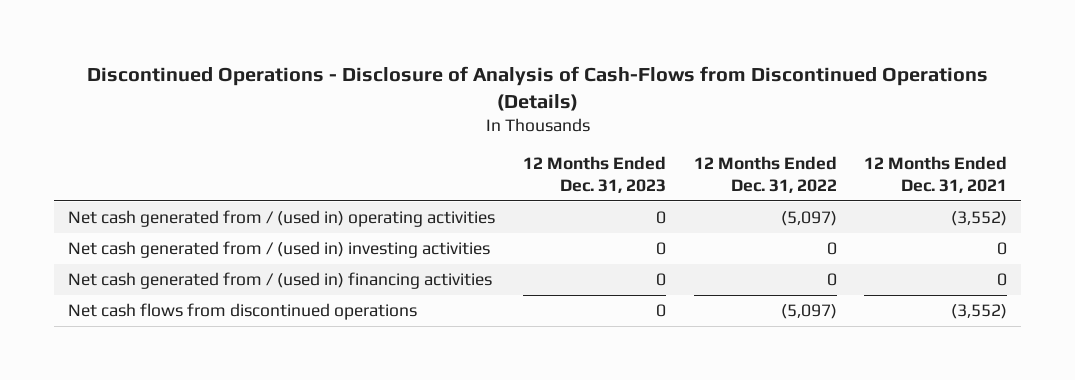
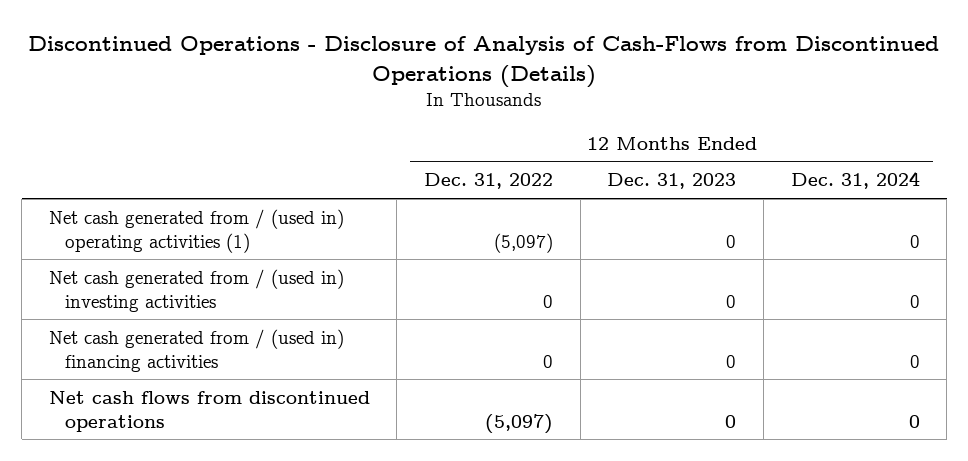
[864,156,1008,193] 12 Months Ended Dec. 31, 2021 -> none
none -> [790,171,920,190] Dec. 31, 2024
[67,209,495,227] Net cash generated from / (used in) operating activities -> [48,208,344,253] Net cash generated from / (used in) operating activities (1)

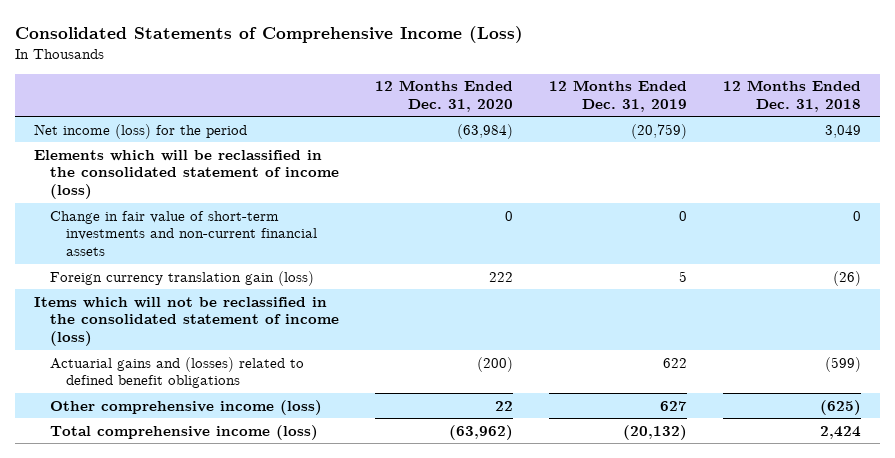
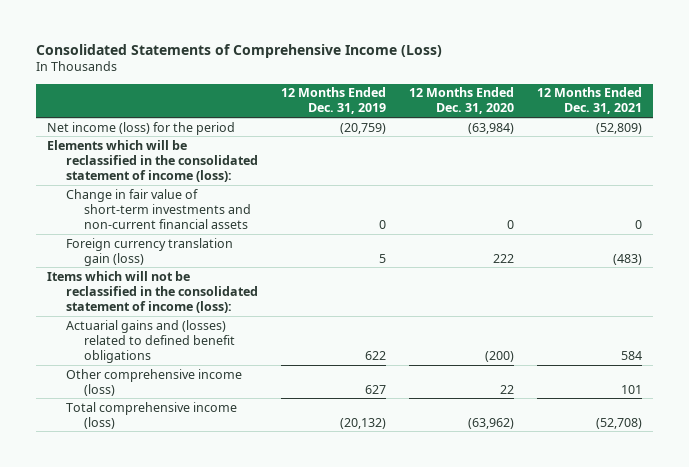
[723,80,862,113] 12 Months Ended Dec. 31, 2018 -> none
none -> [536,87,642,115] 12 Months Ended Dec. 31, 2021
[33,149,339,200] Elements which will be reclassified in the consolidated statement of income (loss) -> [47,139,258,182] Elements which will be reclassified in the consolidated statement of income (loss):
[33,296,339,347] Items which will not be reclassified in the consolidated statement of income (loss) -> [47,270,258,313] Items which will not be reclassified in the consolidated statement of income (loss):

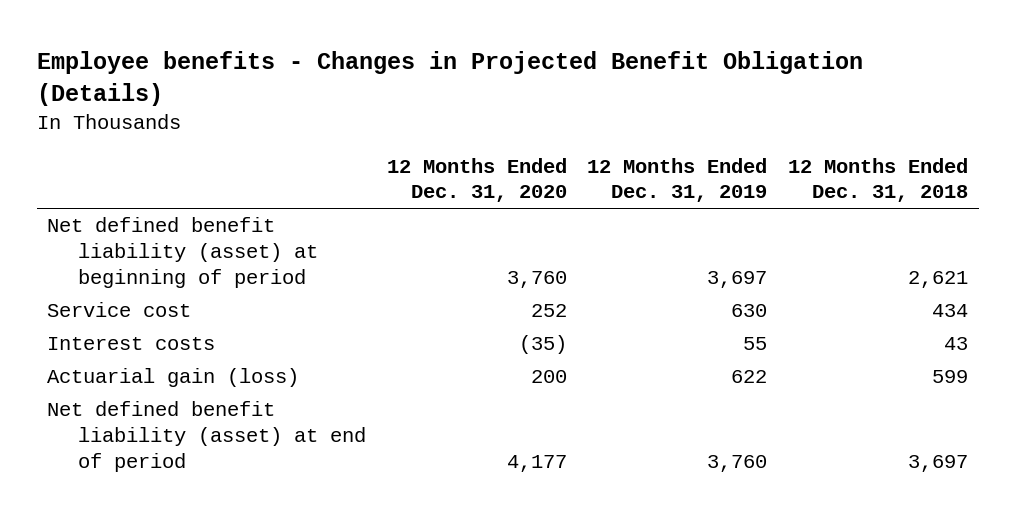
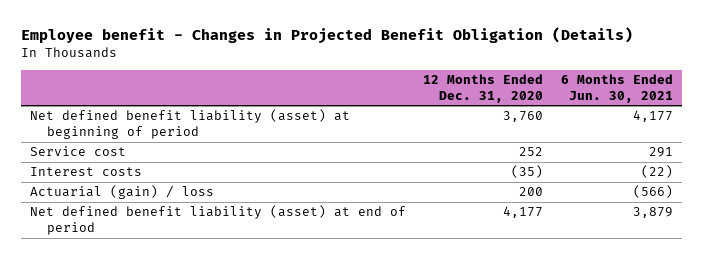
[36,50,863,106] Employee benefits - Changes in Projected Benefit Obligation (Details) -> [20,27,633,45] Employee benefit - Changes in Projected Benefit Obligation (Details)
[587,157,768,203] 12 Months Ended Dec. 31, 2019 -> none
[788,157,969,203] 12 Months Ended Dec. 31, 2018 -> none
none -> [561,74,674,103] 6 Months Ended Jun. 30, 2021
[47,368,300,388] Actuarial gain (loss) -> [29,185,214,200] Actuarial (gain) / loss

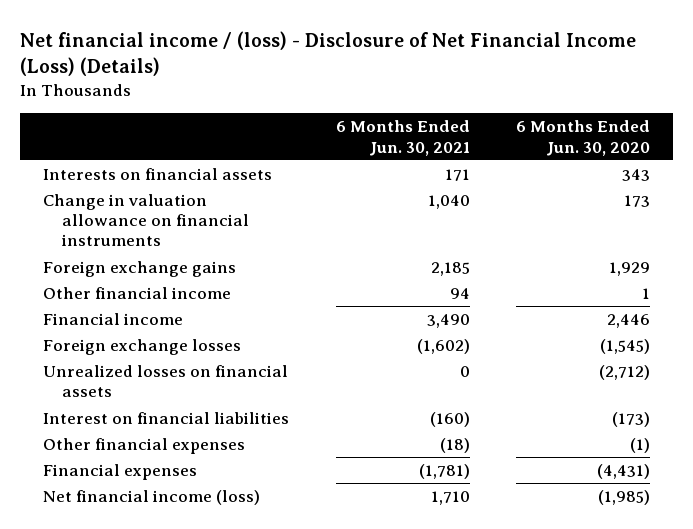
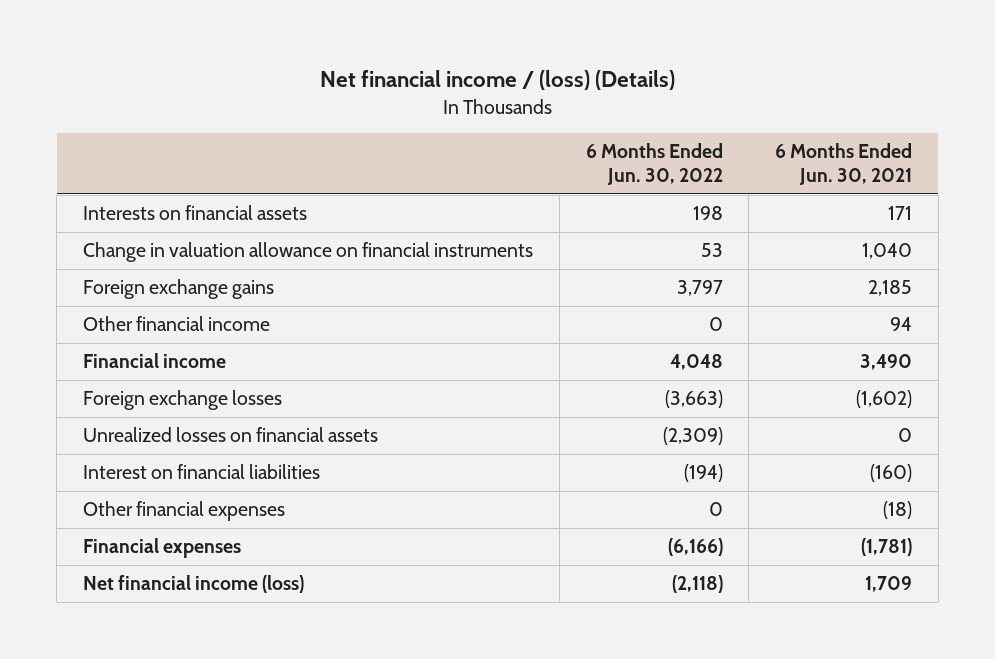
[20,30,637,77] Net financial income / (loss) - Disclosure of Net Financial Income (Loss) (Details) -> [319,70,675,91] Net financial income / (loss) (Details)
[515,120,650,156] 6 Months Ended Jun. 30, 2020 -> none
none -> [585,143,723,186] 6 Months Ended Jun. 30, 2022
[430,491,470,506] 1,710 -> [864,576,912,593] 1,709

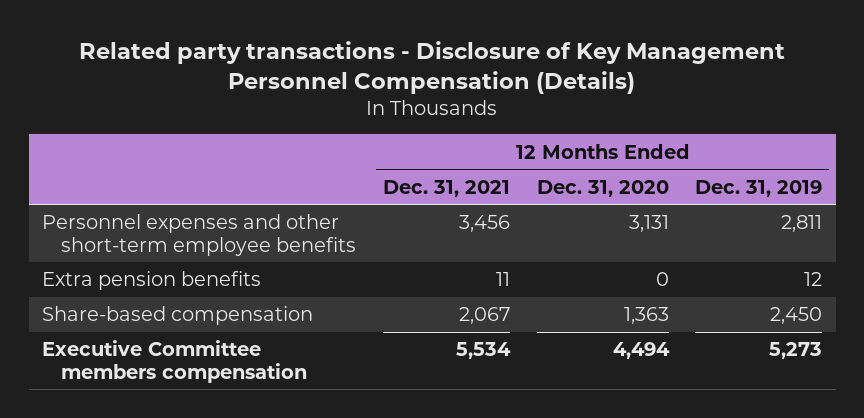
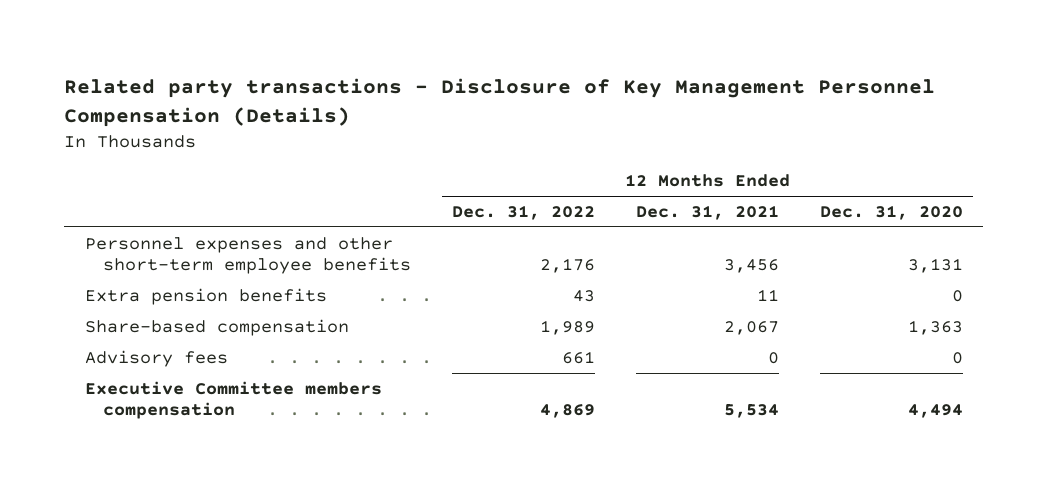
[695,179,823,197] Dec. 31, 2019 -> none
none -> [452,204,596,220] Dec. 31, 2022
none -> [84,349,228,367] Advisory fees

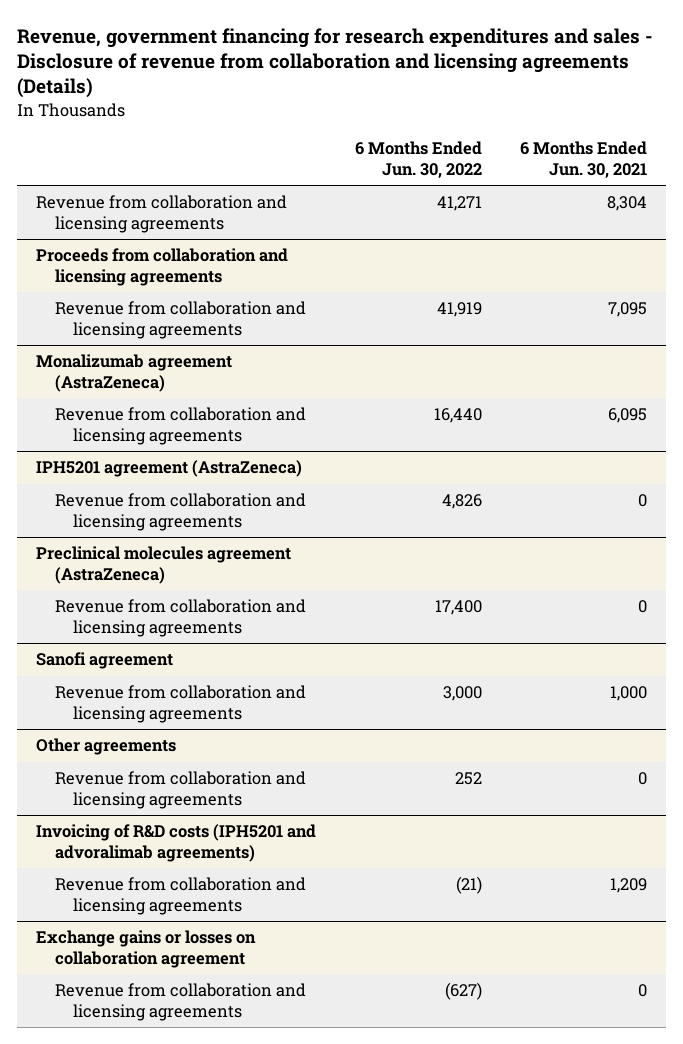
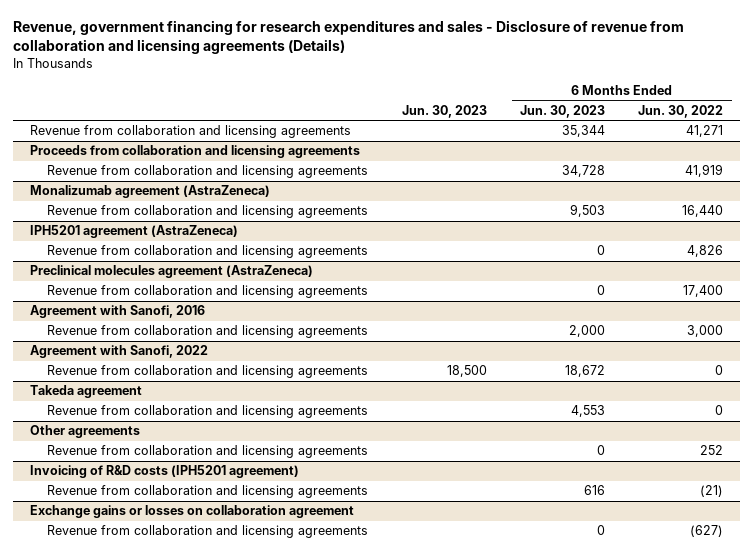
[519,141,647,178] 6 Months Ended Jun. 30, 2021 -> none
none -> [401,104,487,118] Jun. 30, 2023
none -> [520,104,606,118] Jun. 30, 2023
[36,652,174,670] Sanofi agreement -> [29,305,205,319] Agreement with Sanofi, 2016
none -> [29,345,208,359] Agreement with Sanofi, 2022
none -> [47,365,369,379] Revenue from collaboration and licensing agreements
none -> [29,385,142,399] Takeda agreement
none -> [47,405,369,419] Revenue from collaboration and licensing agreements
[36,824,317,863] Invoicing of R&D costs (IPH5201 and advoralimab agreements) -> [29,465,299,479] Invoicing of R&D costs (IPH5201 agreement)

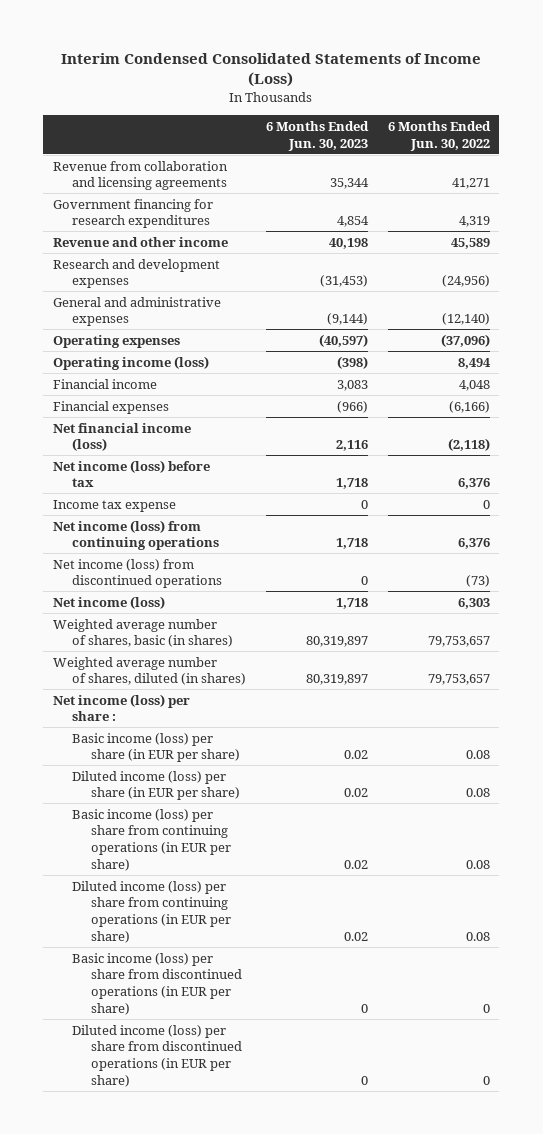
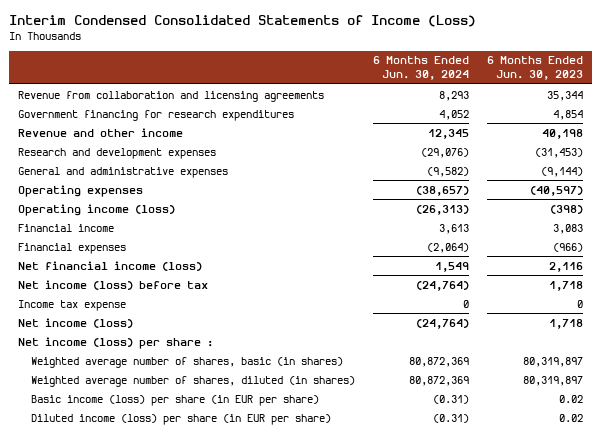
[387,120,491,151] 6 Months Ended Jun. 30, 2022 -> none
none -> [372,56,469,81] 6 Months Ended Jun. 30, 2024
[53,519,220,551] Net income (loss) from continuing operations -> none
[53,558,223,589] Net income (loss) from discontinued operations -> none
[53,693,191,722] Net income (loss) per share : -> [17,336,213,349] Net income (loss) per share :
[72,808,232,871] Basic income (loss) per share from continuing operations (in EUR per share) -> none
[72,880,232,943] Diluted income (loss) per share from continuing operations (in EUR per share) -> none
[72,952,243,1015] Basic income (loss) per share from discontinued operations (in EUR per share) -> none
[72,1024,243,1087] Diluted income (loss) per share from discontinued operations (in EUR per share) -> none

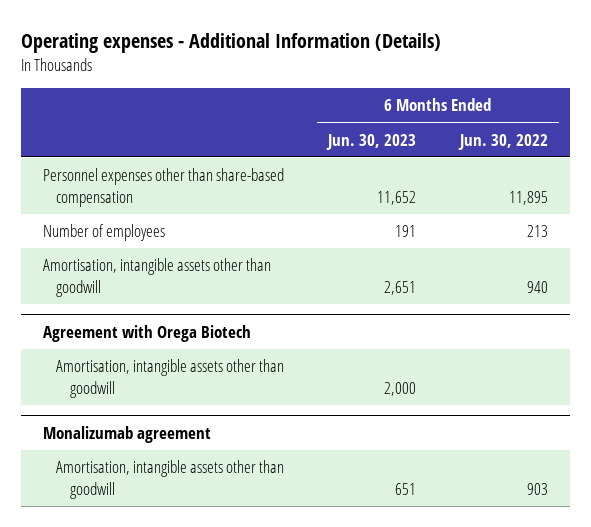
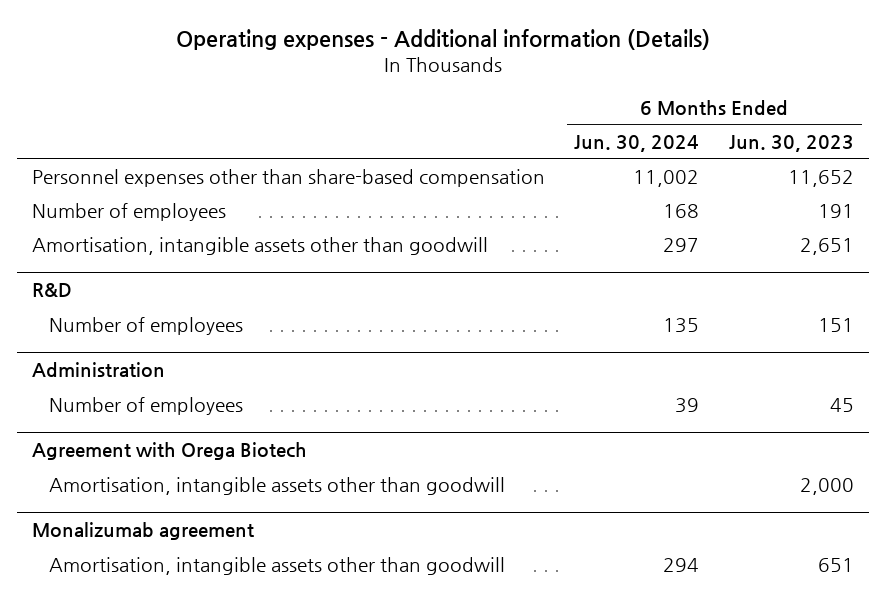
[20,32,441,53] Operating expenses - Additional Information (Details) -> [176,28,711,50] Operating expenses - Additional information (Details)
[458,133,549,150] Jun. 30, 2022 -> none
none -> [574,134,700,152] Jun. 30, 2024
none -> [31,283,72,298] R&D
none -> [48,316,243,335] Number of employees
none -> [31,362,165,378] Administration
none -> [48,396,243,415] Number of employees

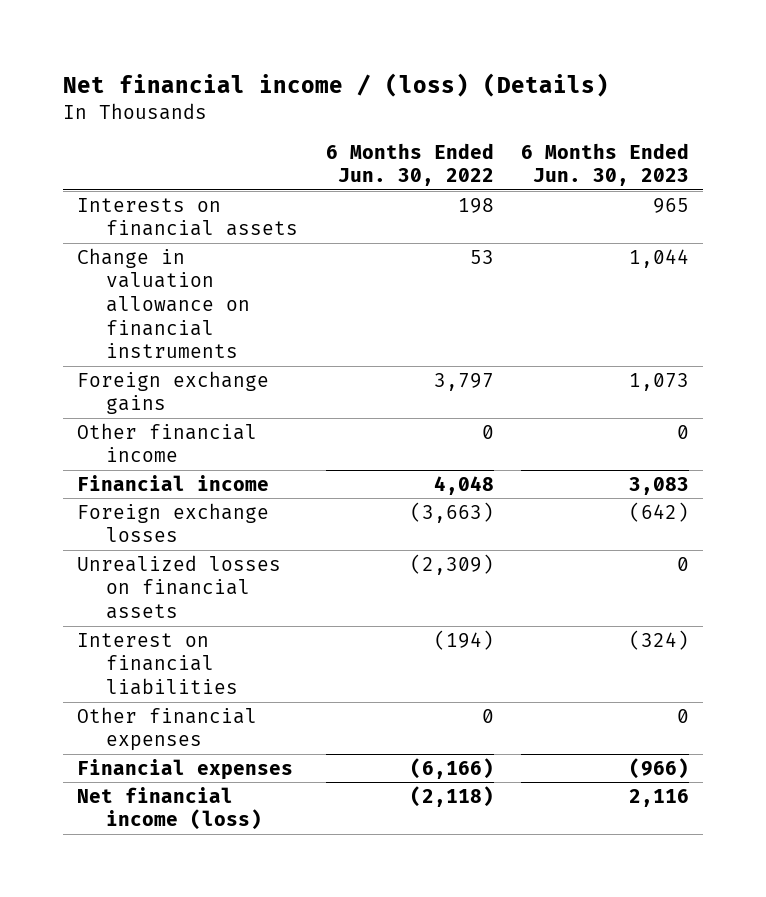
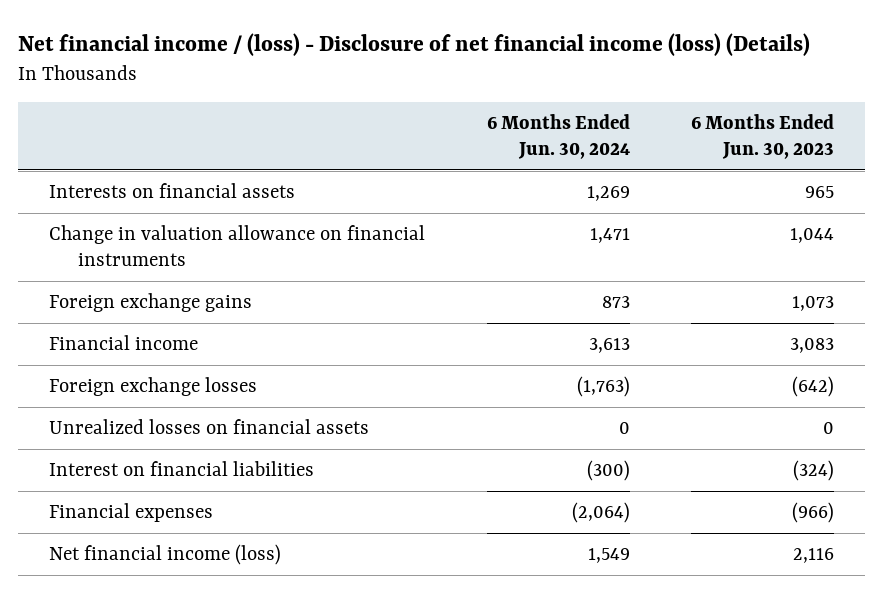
[63,73,610,98] Net financial income / (loss) (Details) -> [18,33,811,57] Net financial income / (loss) - Disclosure of net financial income (loss) (Details)
[325,142,494,187] 6 Months Ended Jun. 30, 2022 -> none
none -> [486,113,630,159] 6 Months Ended Jun. 30, 2024
[77,422,258,463] Other financial income -> none
[77,706,258,752] Other financial expenses -> none

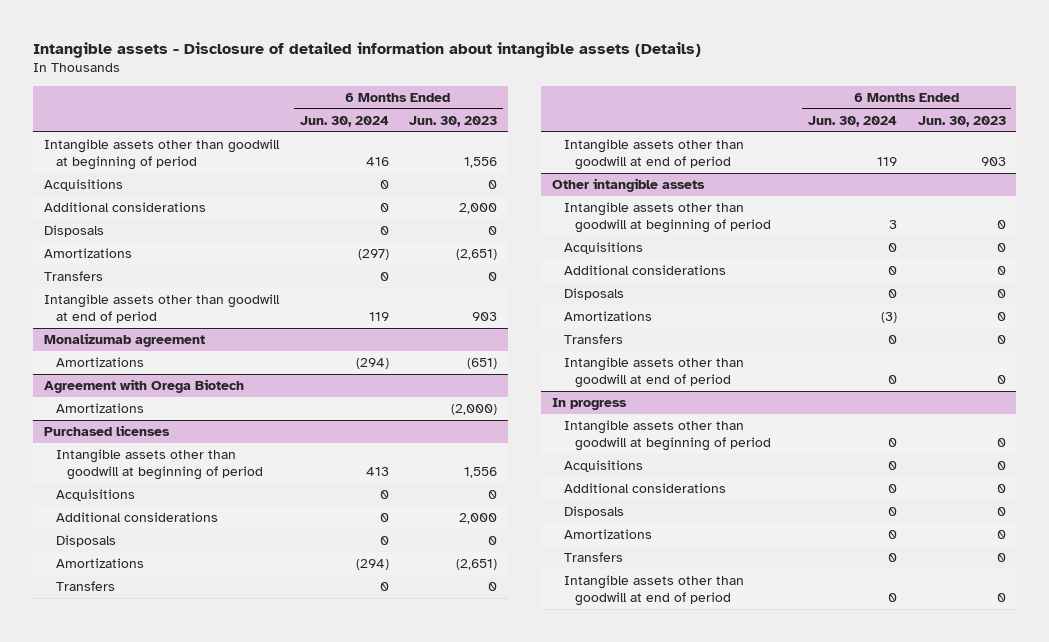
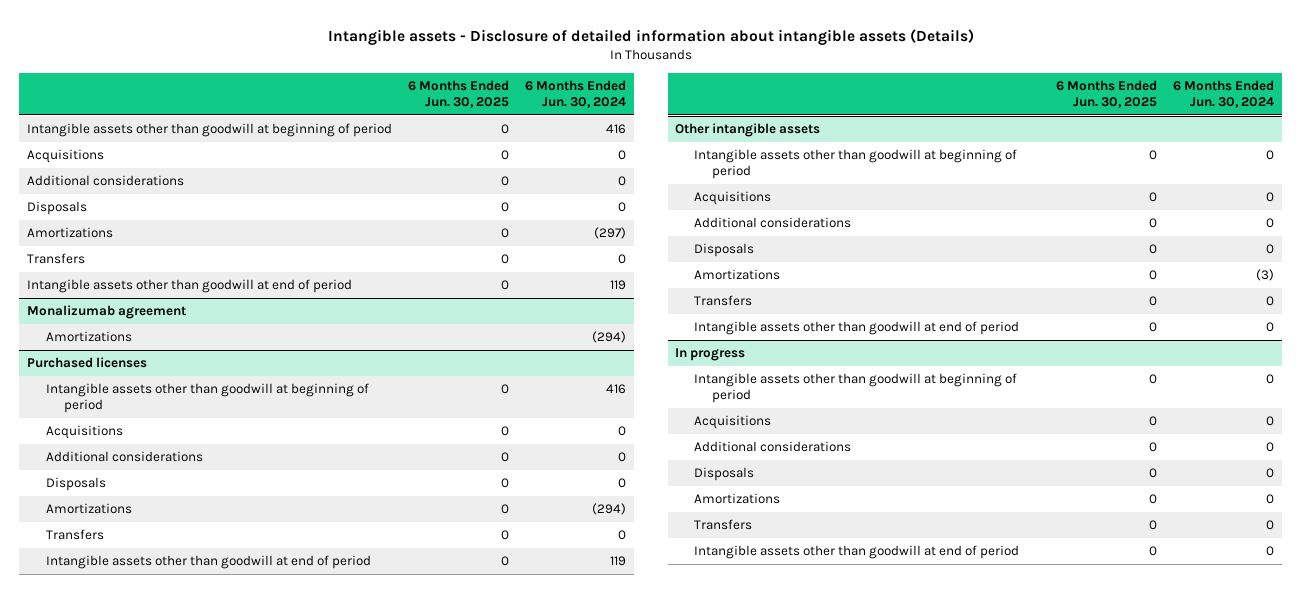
[409,116,498,128] Jun. 30, 2023 -> none
none -> [407,79,509,109] 6 Months Ended Jun. 30, 2025
[43,379,244,394] Agreement with Orega Biotech -> none
[55,403,144,414] Amortizations -> none
[365,466,389,476] 413 -> [605,384,626,395] 416
[888,219,897,229] 3 -> [1265,150,1274,161] 0

